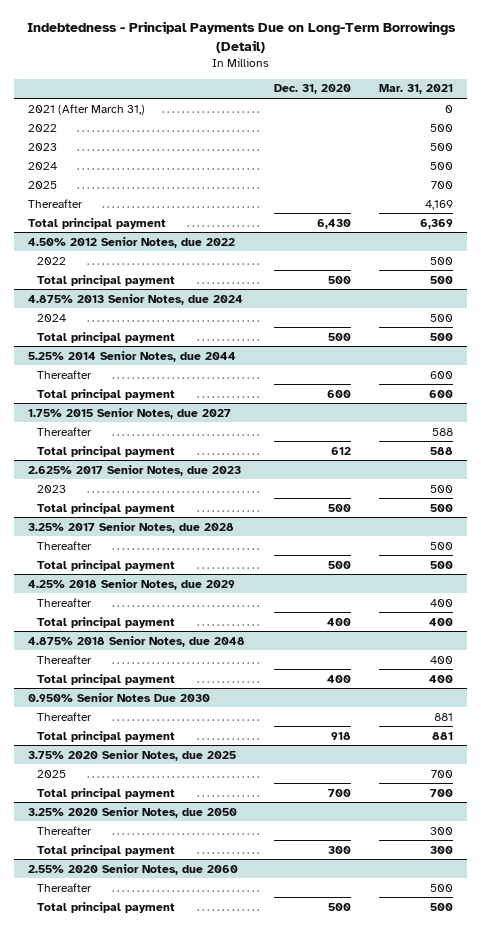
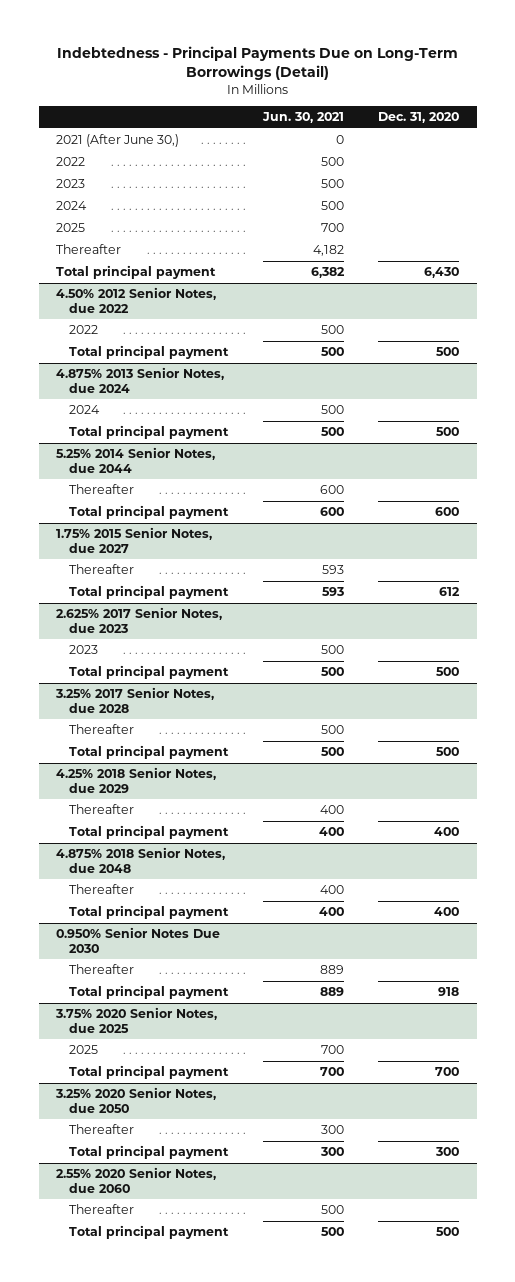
[378,84,453,95] Mar. 31, 2021 -> none
none -> [261,112,344,124] Jun. 30, 2021
[28,103,146,115] 2021 (After March 31,) -> [55,134,179,148] 2021 (After June 30,)

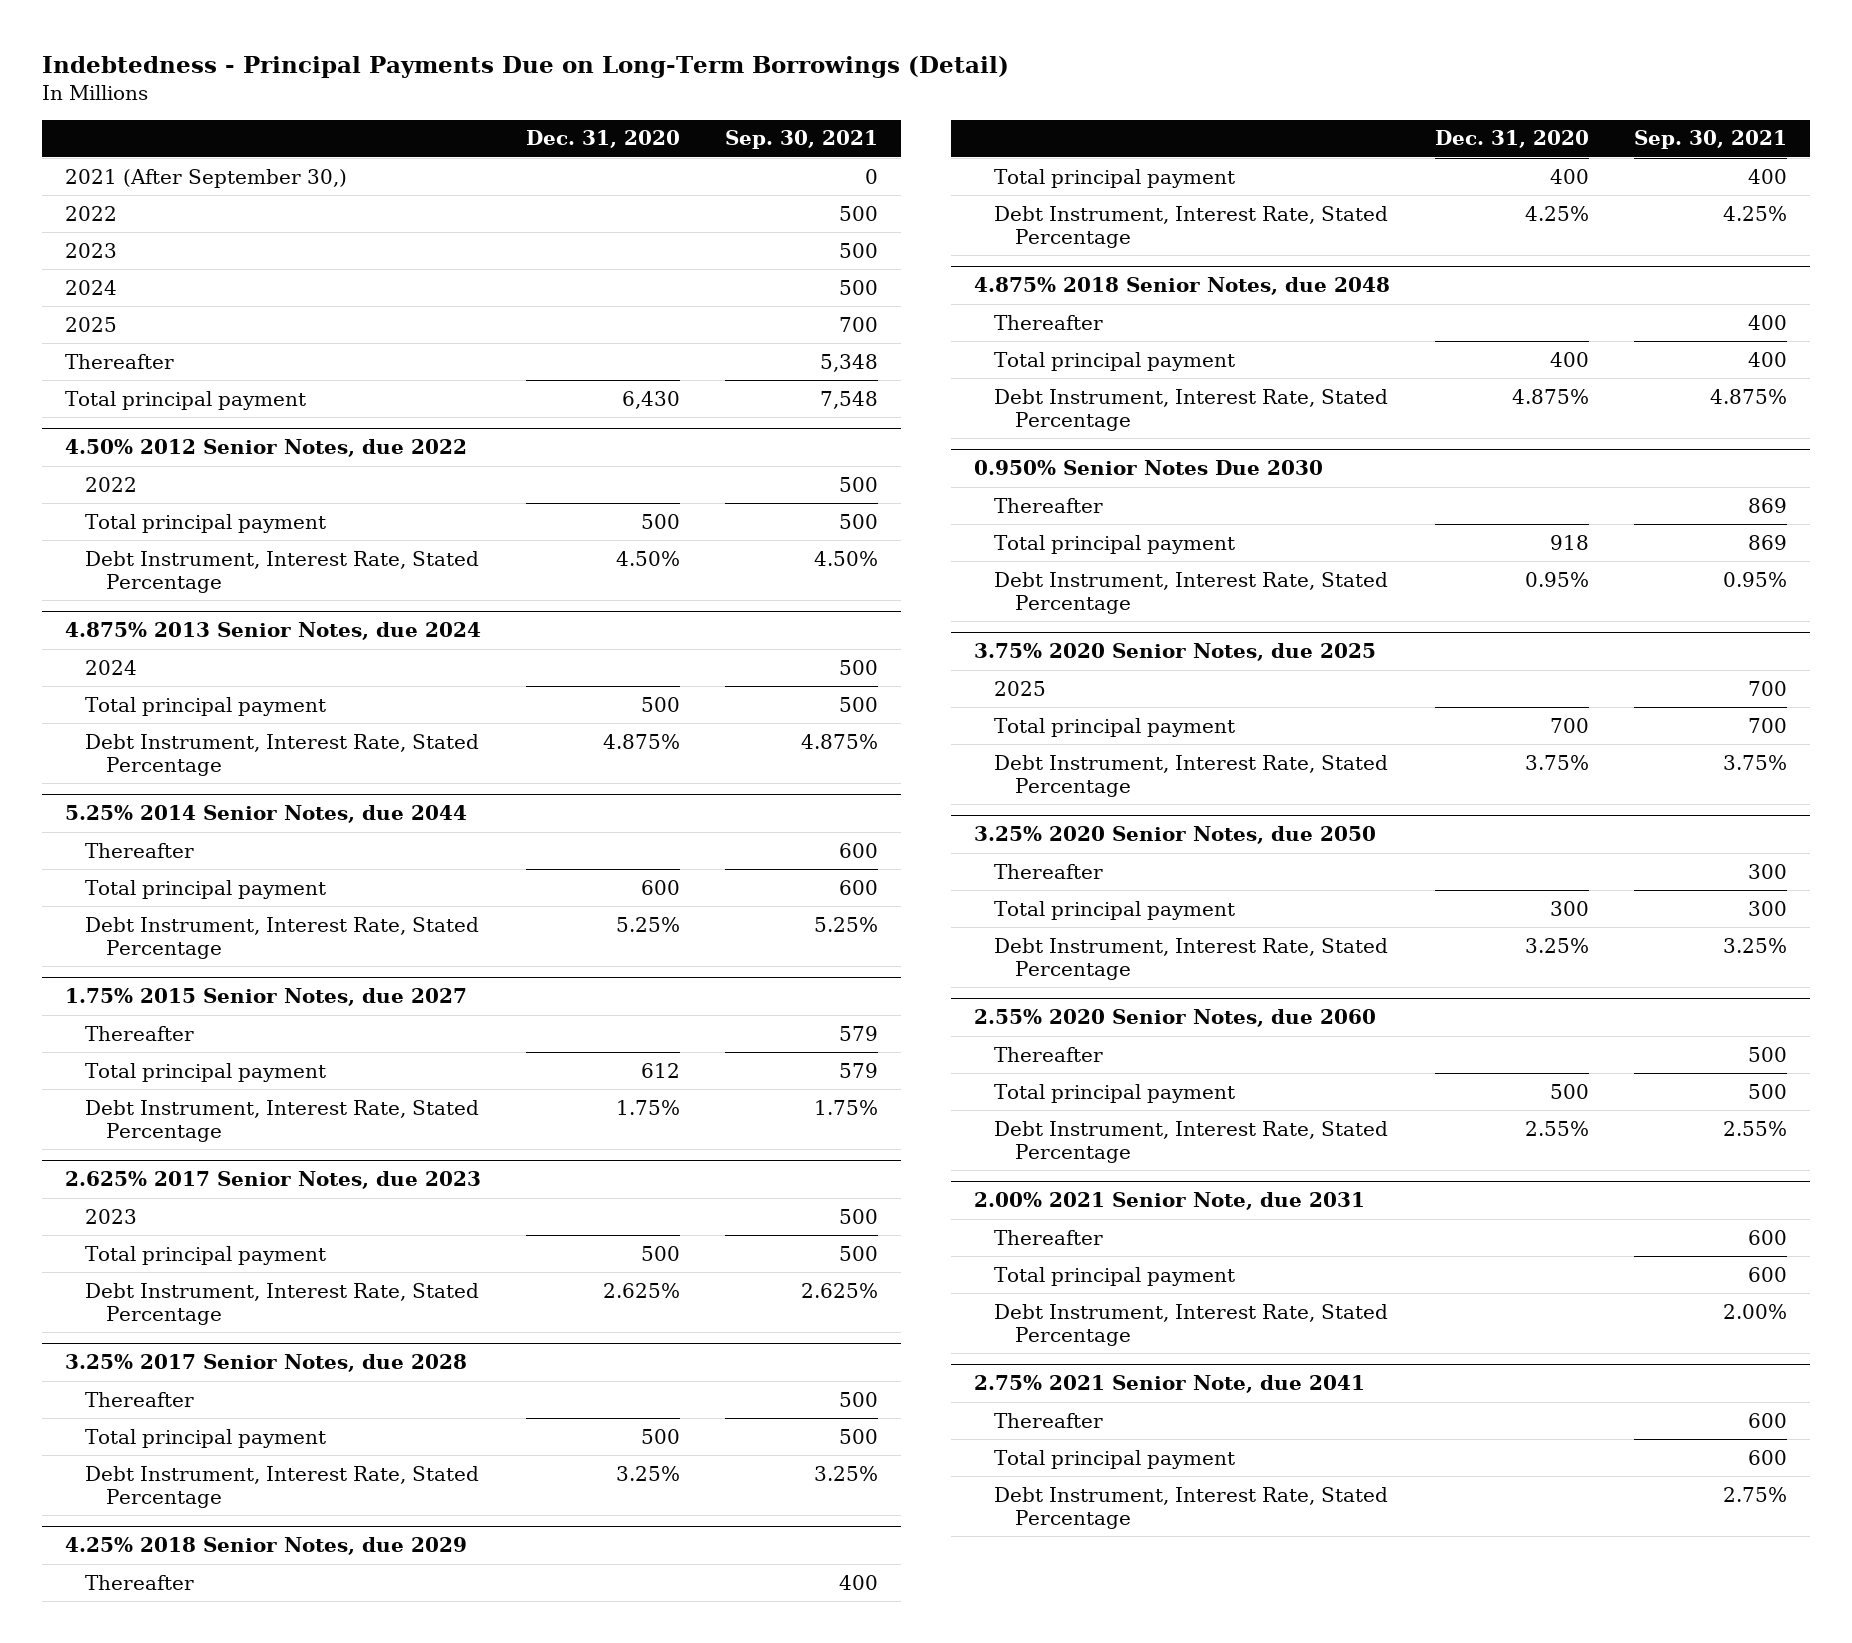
[261,112,344,124] Jun. 30, 2021 -> none
none -> [725,130,879,150] Sep. 30, 2021
[55,134,179,148] 2021 (After June 30,) -> [64,168,347,188] 2021 (After September 30,)
none -> [85,550,480,593] Debt Instrument, Interest Rate, Stated Percentage
none -> [85,733,480,776] Debt Instrument, Interest Rate, Stated Percentage
none -> [85,916,480,959] Debt Instrument, Interest Rate, Stated Percentage
none -> [85,1099,480,1142] Debt Instrument, Interest Rate, Stated Percentage
none -> [85,1282,480,1325] Debt Instrument, Interest Rate, Stated Percentage
none -> [85,1465,480,1508] Debt Instrument, Interest Rate, Stated Percentage
none -> [994,205,1389,248] Debt Instrument, Interest Rate, Stated Percentage
none -> [994,388,1389,431] Debt Instrument, Interest Rate, Stated Percentage
none -> [994,571,1389,614] Debt Instrument, Interest Rate, Stated Percentage
none -> [994,754,1389,797] Debt Instrument, Interest Rate, Stated Percentage
none -> [994,937,1389,980] Debt Instrument, Interest Rate, Stated Percentage
none -> [994,1120,1389,1163] Debt Instrument, Interest Rate, Stated Percentage
none -> [973,1192,1365,1211] 2.00% 2021 Senior Note, due 2031
none -> [994,1229,1104,1245] Thereafter
none -> [994,1266,1236,1286] Total principal payment
none -> [994,1303,1389,1346] Debt Instrument, Interest Rate, Stated Percentage
none -> [973,1375,1365,1394] 2.75% 2021 Senior Note, due 2041
none -> [994,1412,1104,1428] Thereafter
none -> [994,1449,1236,1469] Total principal payment
none -> [994,1486,1389,1529] Debt Instrument, Interest Rate, Stated Percentage

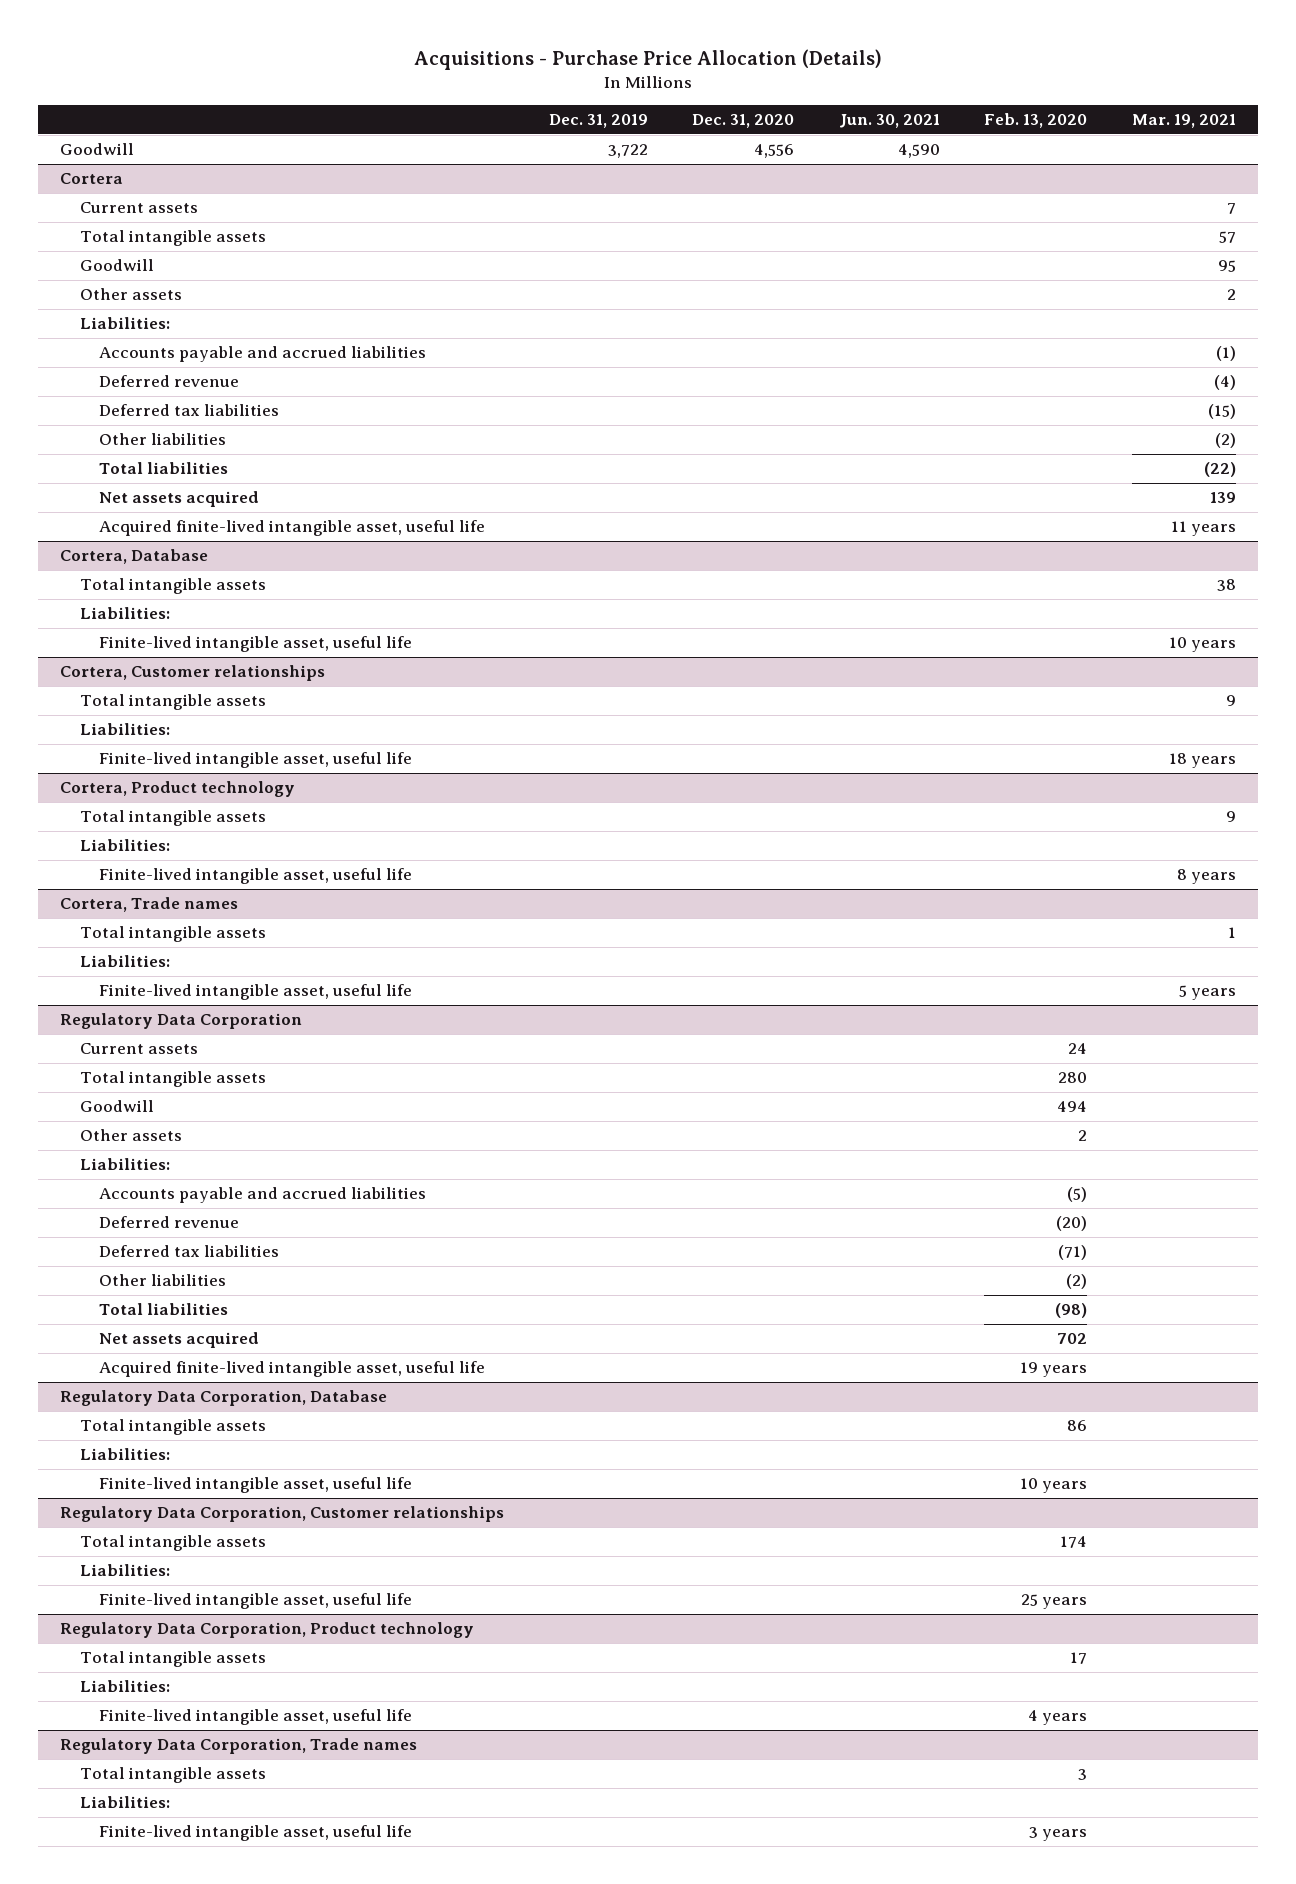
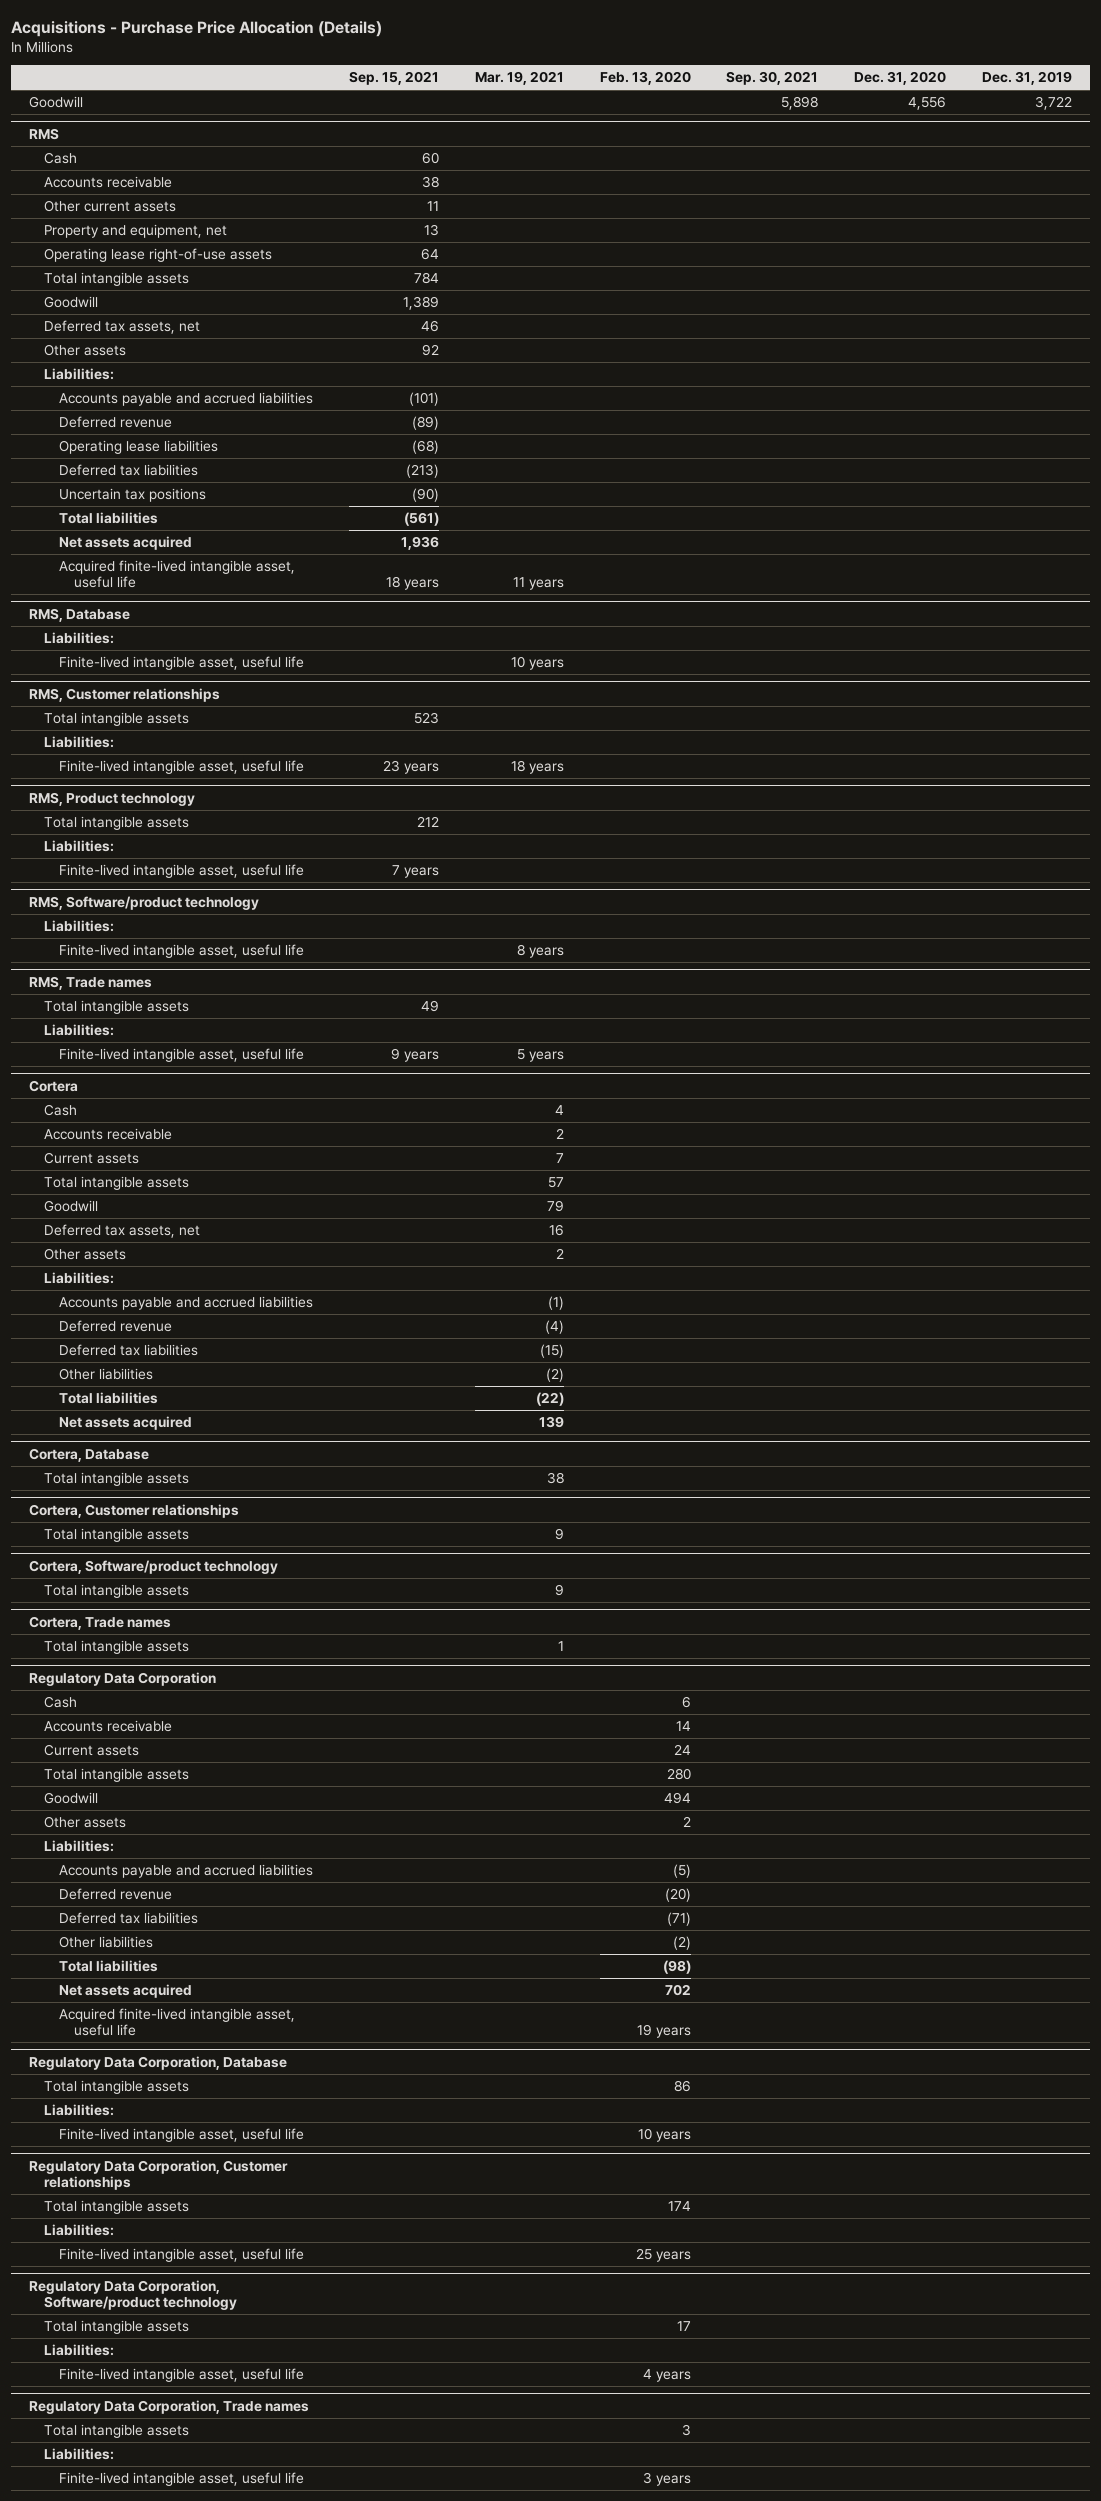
[838,114,940,129] Jun. 30, 2021 -> none
none -> [348,71,439,86] Sep. 15, 2021
none -> [726,71,819,86] Sep. 30, 2021
none -> [29,127,60,140] RMS
none -> [44,151,78,164] Cash
none -> [44,175,173,188] Accounts receivable
none -> [44,199,177,212] Other current assets
none -> [44,223,228,238] Property and equipment, net
none -> [44,247,273,262] Operating lease right-of-use assets
none -> [44,271,190,286] Total intangible assets
none -> [44,295,99,308] Goodwill
none -> [44,319,201,334] Deferred tax assets, net
none -> [44,343,127,356] Other assets
none -> [44,367,115,380] Liabilities:
none -> [59,391,314,406] Accounts payable and accrued liabilities
none -> [59,415,173,428] Deferred revenue
none -> [59,439,219,454] Operating lease liabilities
none -> [59,463,199,476] Deferred tax liabilities
none -> [59,487,207,502] Uncertain tax positions
none -> [59,511,159,524] Total liabilities
none -> [59,535,193,550] Net assets acquired
none -> [59,559,296,588] Acquired finite-lived intangible asset, useful life
none -> [29,607,131,622] RMS, Database
none -> [44,631,115,644] Liabilities:
none -> [59,655,305,670] Finite-lived intangible asset, useful life
none -> [29,687,221,702] RMS, Customer relationships
none -> [44,711,190,726] Total intangible assets
none -> [44,735,115,748] Liabilities:
none -> [59,759,305,774] Finite-lived intangible asset, useful life
none -> [29,791,196,806] RMS, Product technology
none -> [44,815,190,830] Total intangible assets
none -> [44,839,115,852] Liabilities:
none -> [59,863,305,878] Finite-lived intangible asset, useful life
none -> [29,895,260,910] RMS, Software/product technology
none -> [44,919,115,932] Liabilities:
none -> [59,943,305,958] Finite-lived intangible asset, useful life
none -> [29,975,153,990] RMS, Trade names
none -> [44,999,190,1014] Total intangible assets
none -> [44,1023,115,1036] Liabilities:
none -> [59,1047,305,1062] Finite-lived intangible asset, useful life
none -> [44,1103,78,1116] Cash
none -> [44,1127,173,1140] Accounts receivable
[1217,260,1236,273] 95 -> [546,1199,564,1212] 79
none -> [44,1223,201,1238] Deferred tax assets, net
[98,520,485,537] Acquired finite-lived intangible asset, useful life -> none
[79,607,170,620] Liabilities: -> none
[98,636,412,653] Finite-lived intangible asset, useful life -> none
[79,723,170,736] Liabilities: -> none
[98,752,412,769] Finite-lived intangible asset, useful life -> none
[60,781,296,798] Cortera, Product technology -> [29,1559,279,1574] Cortera, Software/product technology
[79,839,170,852] Liabilities: -> none
[98,868,412,885] Finite-lived intangible asset, useful life -> none
[79,955,170,968] Liabilities: -> none
[98,984,412,1001] Finite-lived intangible asset, useful life -> none
none -> [44,1695,78,1708] Cash
none -> [44,1719,173,1732] Accounts receivable
[60,1622,475,1639] Regulatory Data Corporation, Product technology -> [29,2279,238,2310] Regulatory Data Corporation, Software/product technology

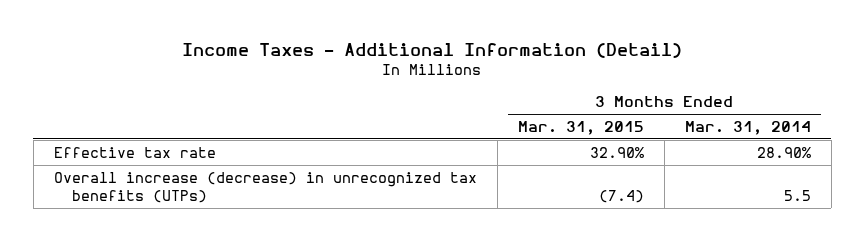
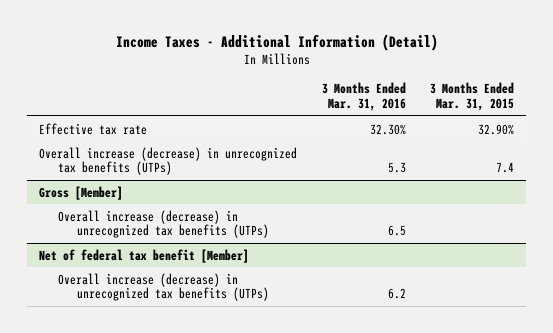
[684,120,811,135] Mar. 31, 2014 -> none
none -> [321,82,406,112] 3 Months Ended Mar. 31, 2016
[598,190,644,204] (7.4) -> [496,162,515,174] 7.4
none -> [38,185,123,200] Gross [Member]
none -> [57,209,269,239] Overall increase (decrease) in unrecognized tax benefits (UTPs)
none -> [38,248,249,263] Net of federal tax benefit [Member]
none -> [57,272,269,302] Overall increase (decrease) in unrecognized tax benefits (UTPs)

